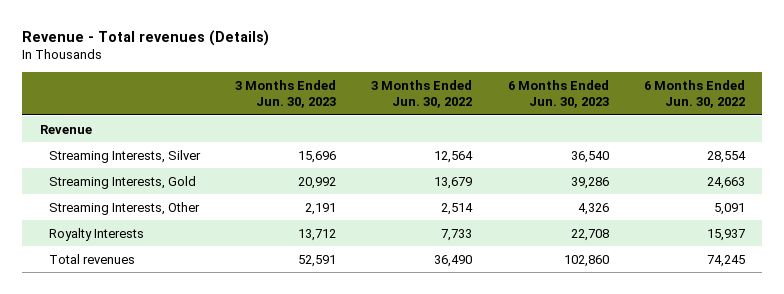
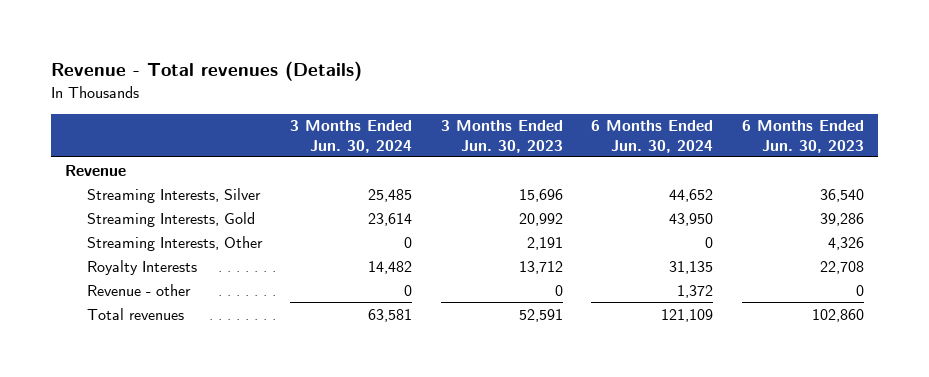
[371,79,473,109] 3 Months Ended Jun. 30, 2022 -> none
[643,79,745,109] 6 Months Ended Jun. 30, 2022 -> none
none -> [290,120,413,153] 3 Months Ended Jun. 30, 2024
none -> [591,120,714,153] 6 Months Ended Jun. 30, 2024
none -> [86,283,191,296] Revenue - other

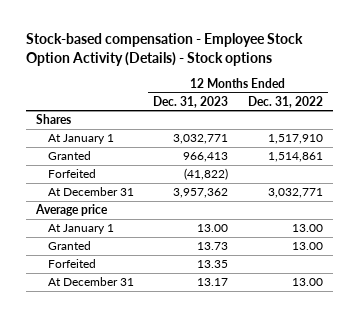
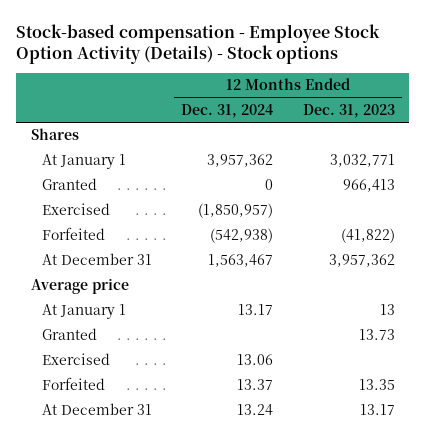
[247,95,323,108] Dec. 31, 2022 -> none
none -> [181,103,274,118] Dec. 31, 2024
none -> [41,203,110,216] Exercised
[197,224,229,233] 13.00 -> [379,304,395,316] 13
none -> [41,353,110,366] Exercised

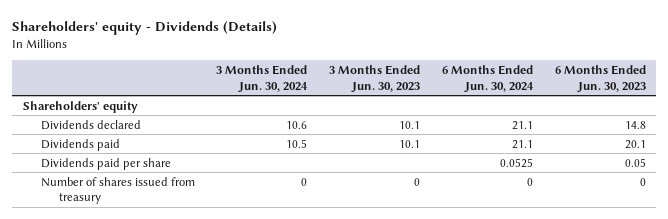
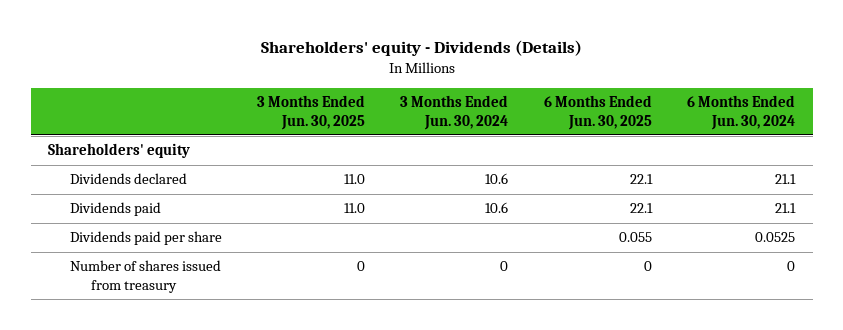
[329,64,421,93] 3 Months Ended Jun. 30, 2023 -> none
[554,64,646,93] 6 Months Ended Jun. 30, 2023 -> none
none -> [256,95,365,130] 3 Months Ended Jun. 30, 2025
none -> [543,95,652,130] 6 Months Ended Jun. 30, 2025
[286,138,308,148] 10.5 -> [485,202,509,214] 10.6

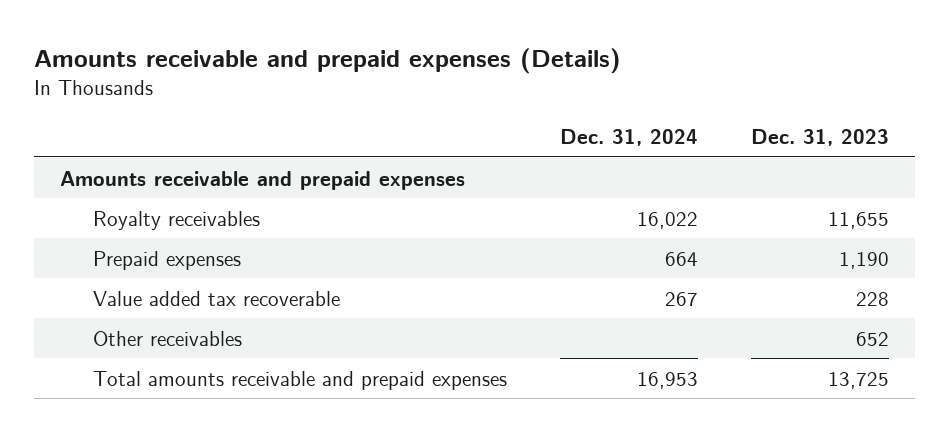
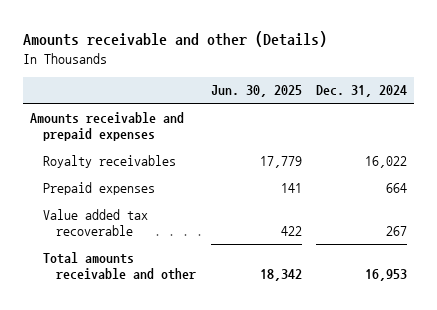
[33,47,621,74] Amounts receivable and prepaid expenses (Details) -> [23,31,328,48] Amounts receivable and other (Details)
[750,129,889,147] Dec. 31, 2023 -> none
none -> [210,85,302,98] Jun. 30, 2025
[93,330,243,346] Other receivables -> none
[93,370,508,390] Total amounts receivable and prepaid expenses -> [43,251,197,280] Total amounts receivable and other

